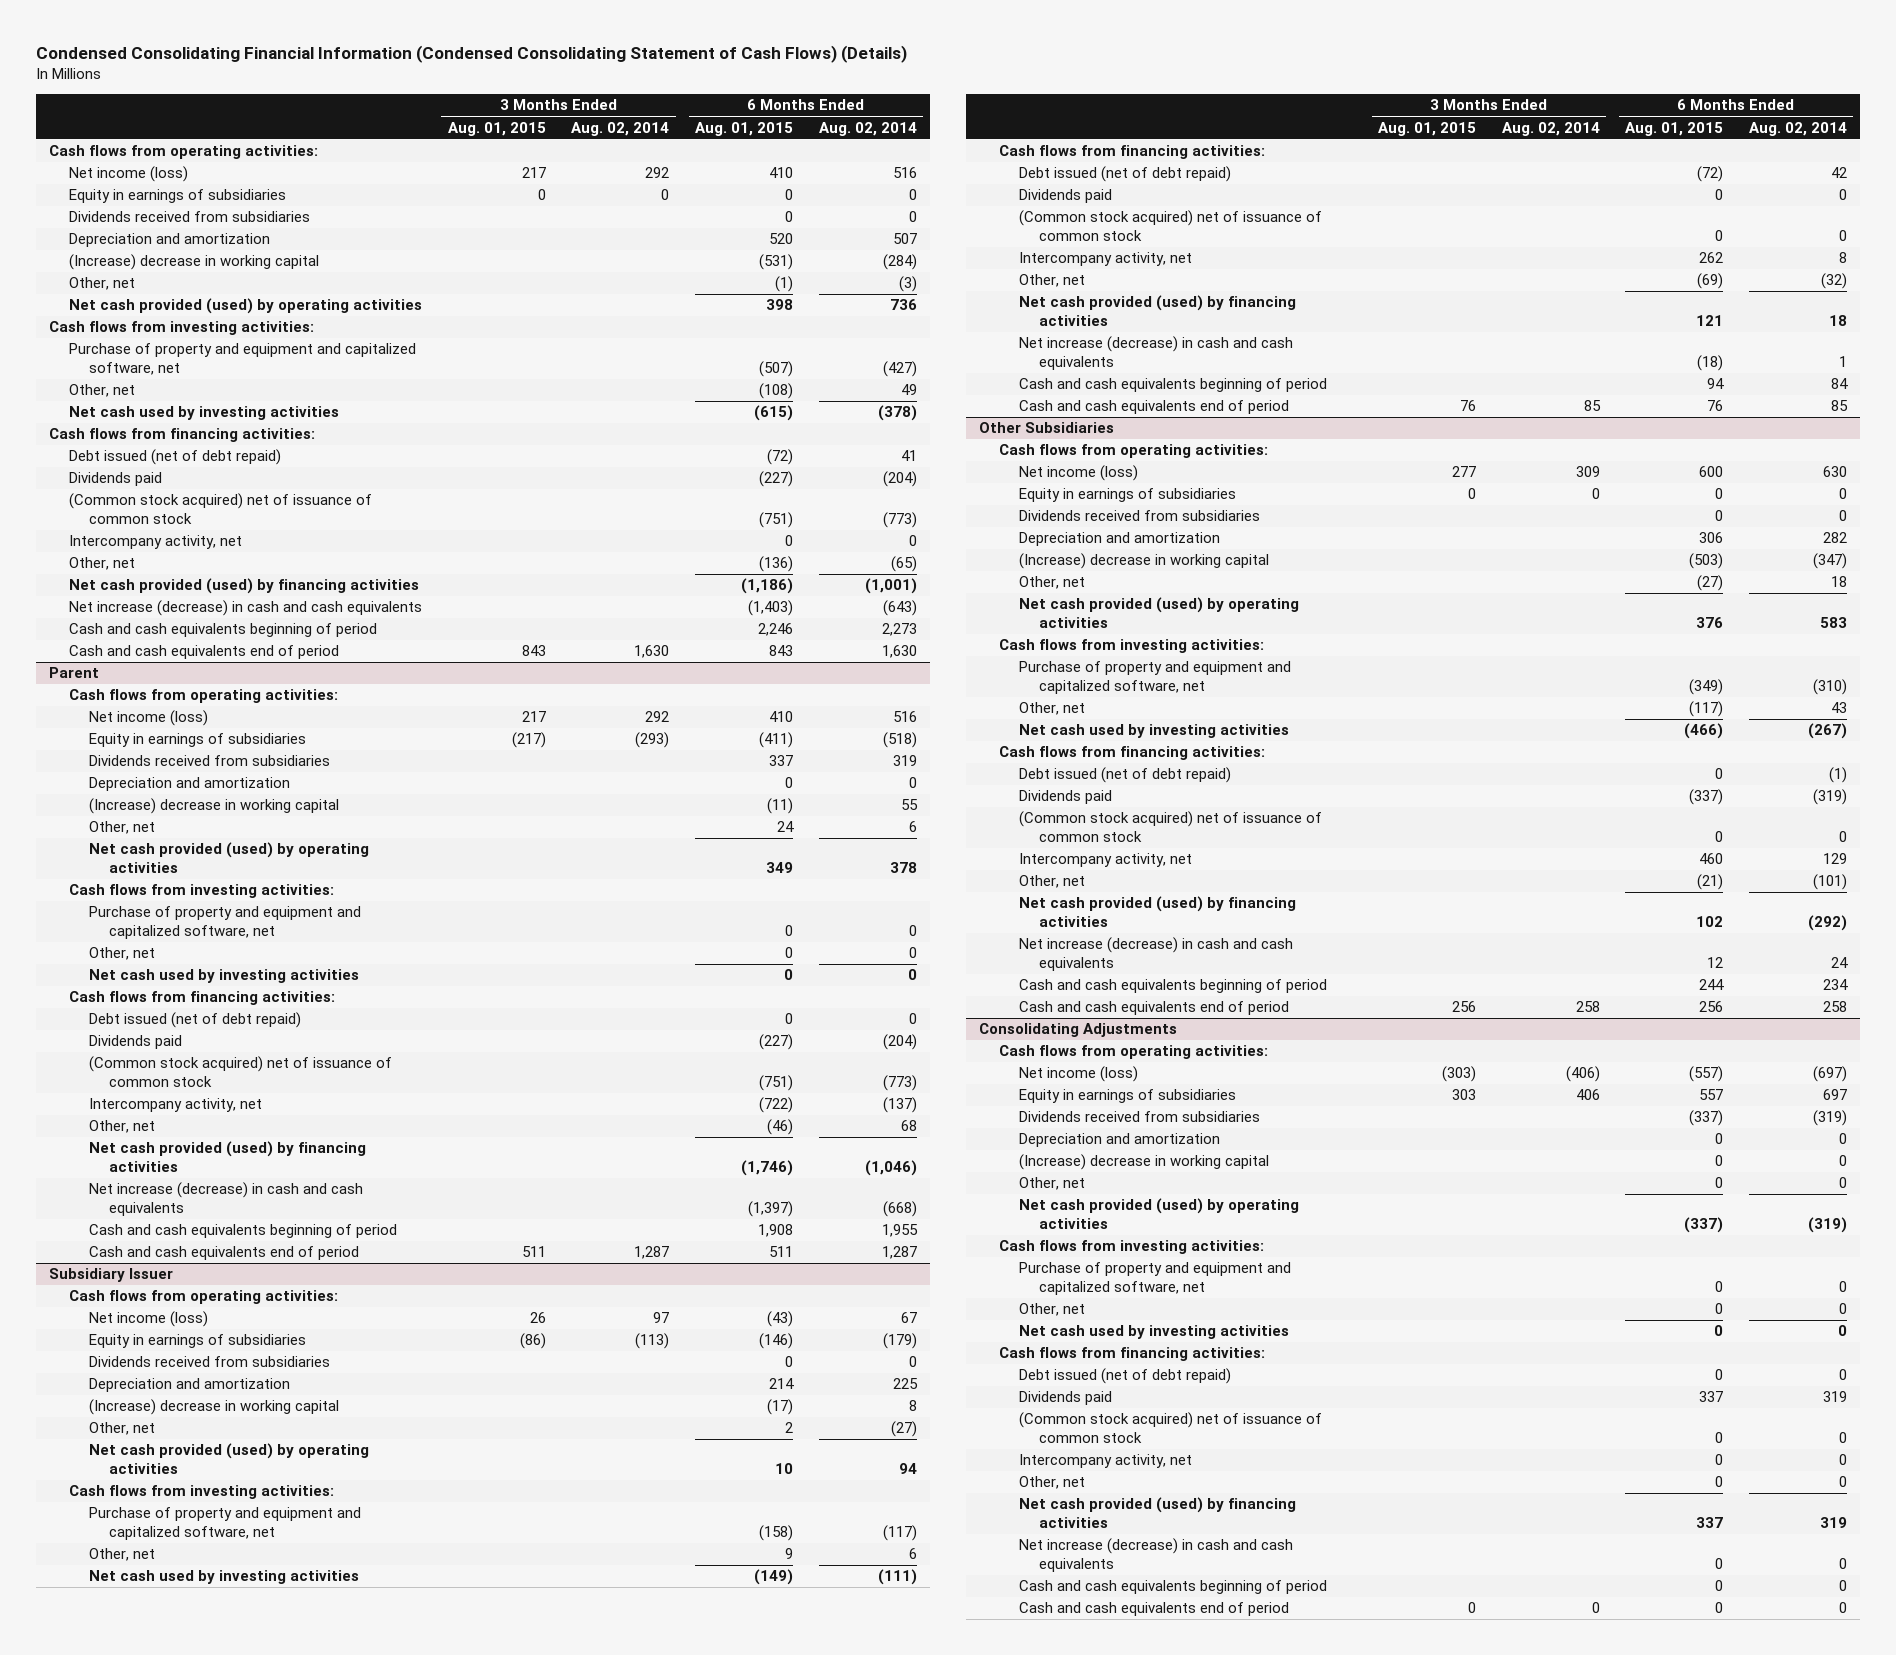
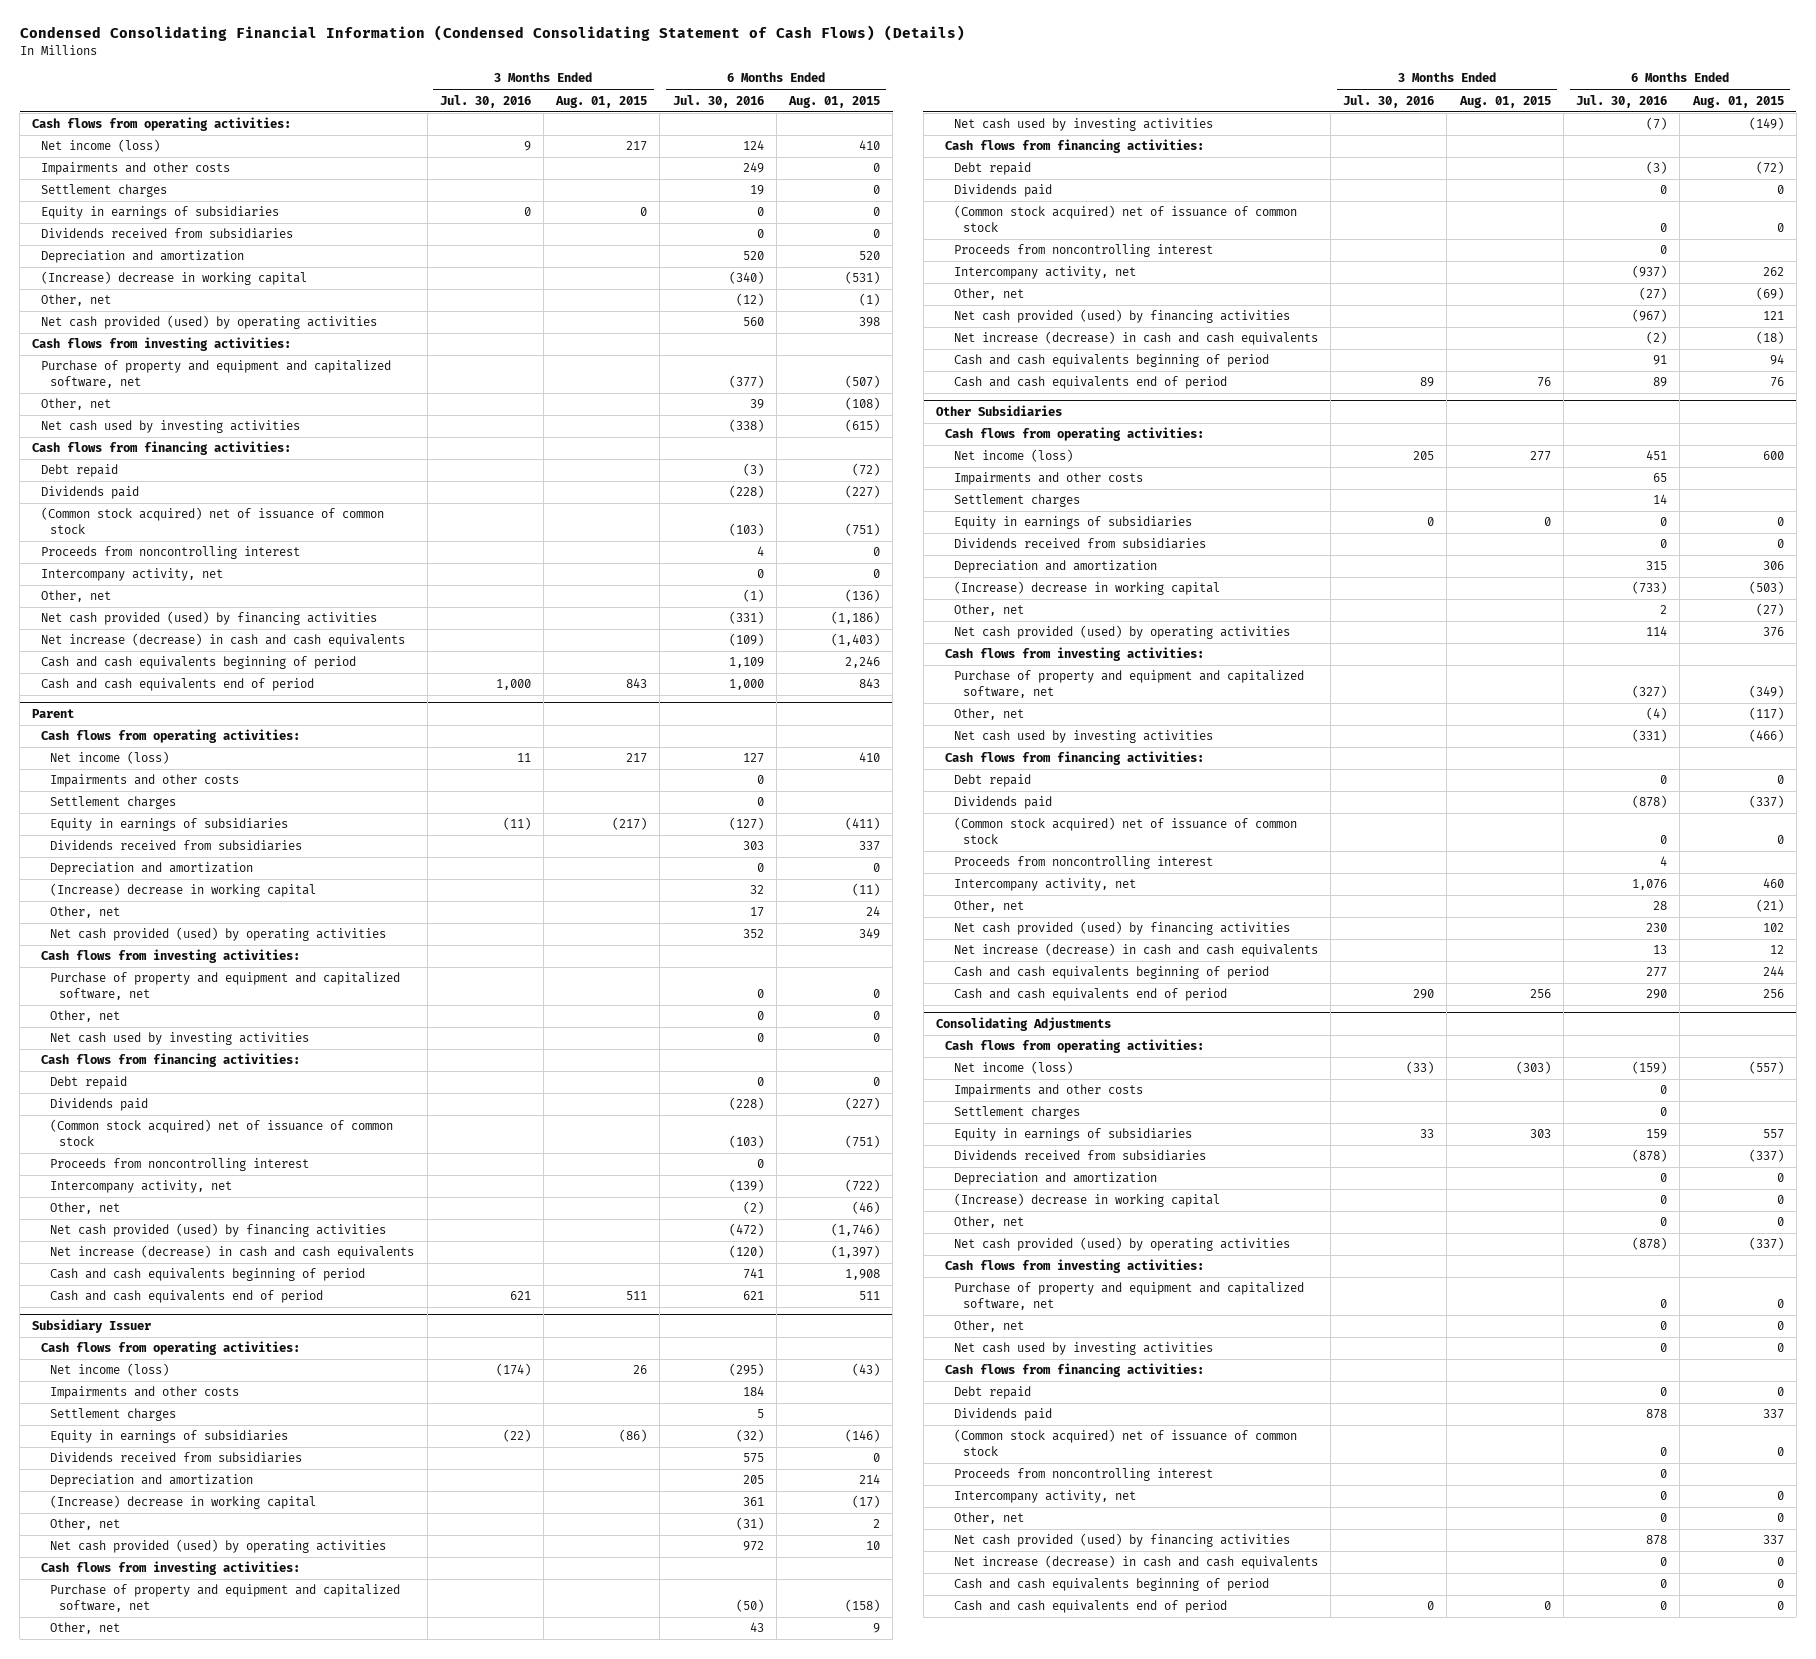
[571,121,670,136] Aug. 02, 2014 -> none
[818,121,917,136] Aug. 02, 2014 -> none
none -> [439,94,531,108] Jul. 30, 2016
none -> [672,94,764,108] Jul. 30, 2016
none -> [41,162,231,176] Impairments and other costs
none -> [41,184,168,198] Settlement charges
[69,449,282,466] Debt issued (net of debt repaid) -> [41,464,119,478] Debt repaid
none -> [41,546,301,560] Proceeds from noncontrolling interest
none -> [50,774,240,788] Impairments and other costs
none -> [50,796,177,810] Settlement charges
[89,1012,302,1029] Debt issued (net of debt repaid) -> [50,1076,128,1090] Debt repaid
none -> [50,1158,310,1172] Proceeds from noncontrolling interest
none -> [50,1386,240,1400] Impairments and other costs
none -> [50,1408,177,1422] Settlement charges
[1019,166,1232,183] Debt issued (net of debt repaid) -> [953,162,1031,176] Debt repaid
none -> [953,244,1213,258] Proceeds from noncontrolling interest
none -> [953,472,1143,486] Impairments and other costs
none -> [953,494,1080,508] Settlement charges
[1019,767,1232,784] Debt issued (net of debt repaid) -> [953,774,1031,788] Debt repaid
none -> [953,856,1213,870] Proceeds from noncontrolling interest
none -> [953,1084,1143,1098] Impairments and other costs
none -> [953,1106,1080,1120] Settlement charges
[1019,1368,1232,1385] Debt issued (net of debt repaid) -> [953,1386,1031,1400] Debt repaid
none -> [953,1468,1213,1482] Proceeds from noncontrolling interest

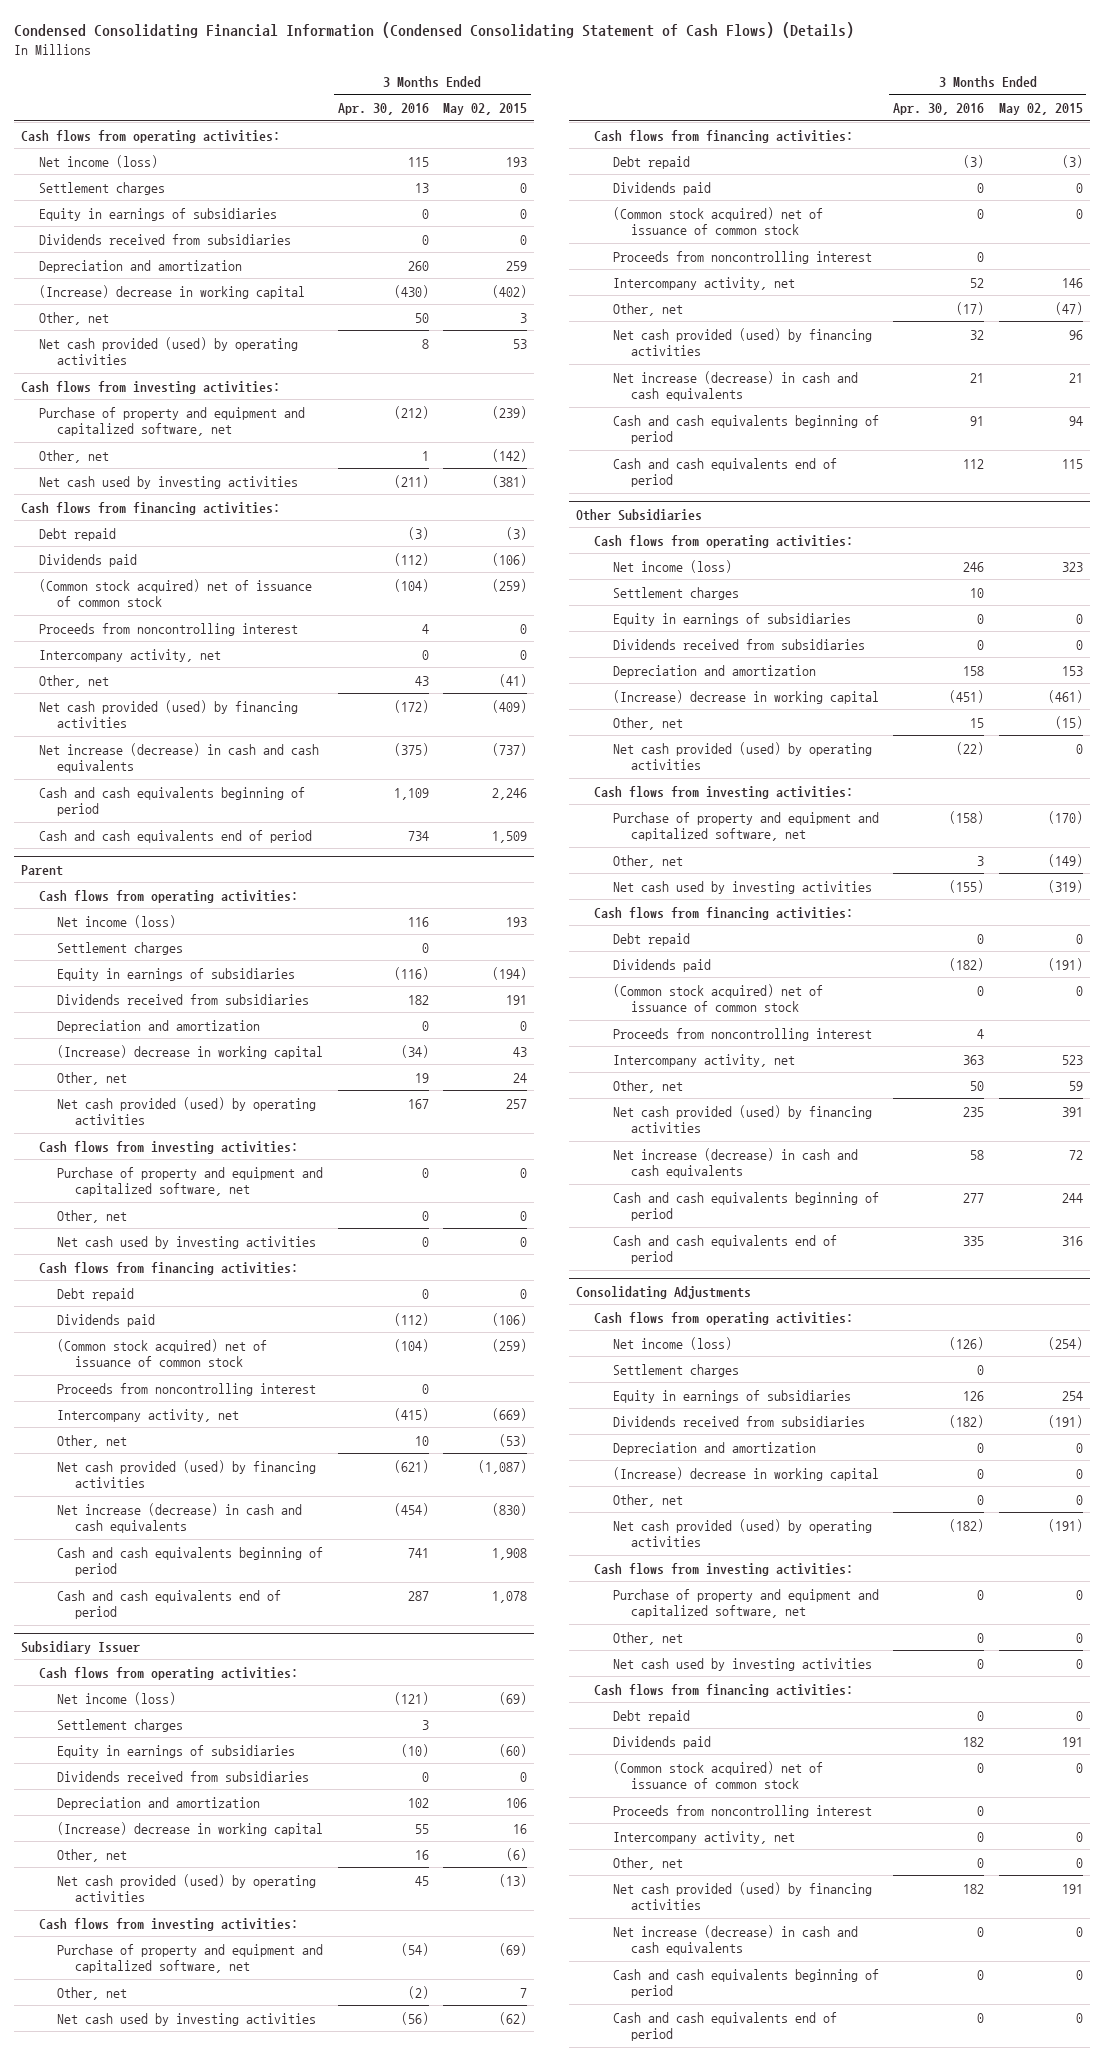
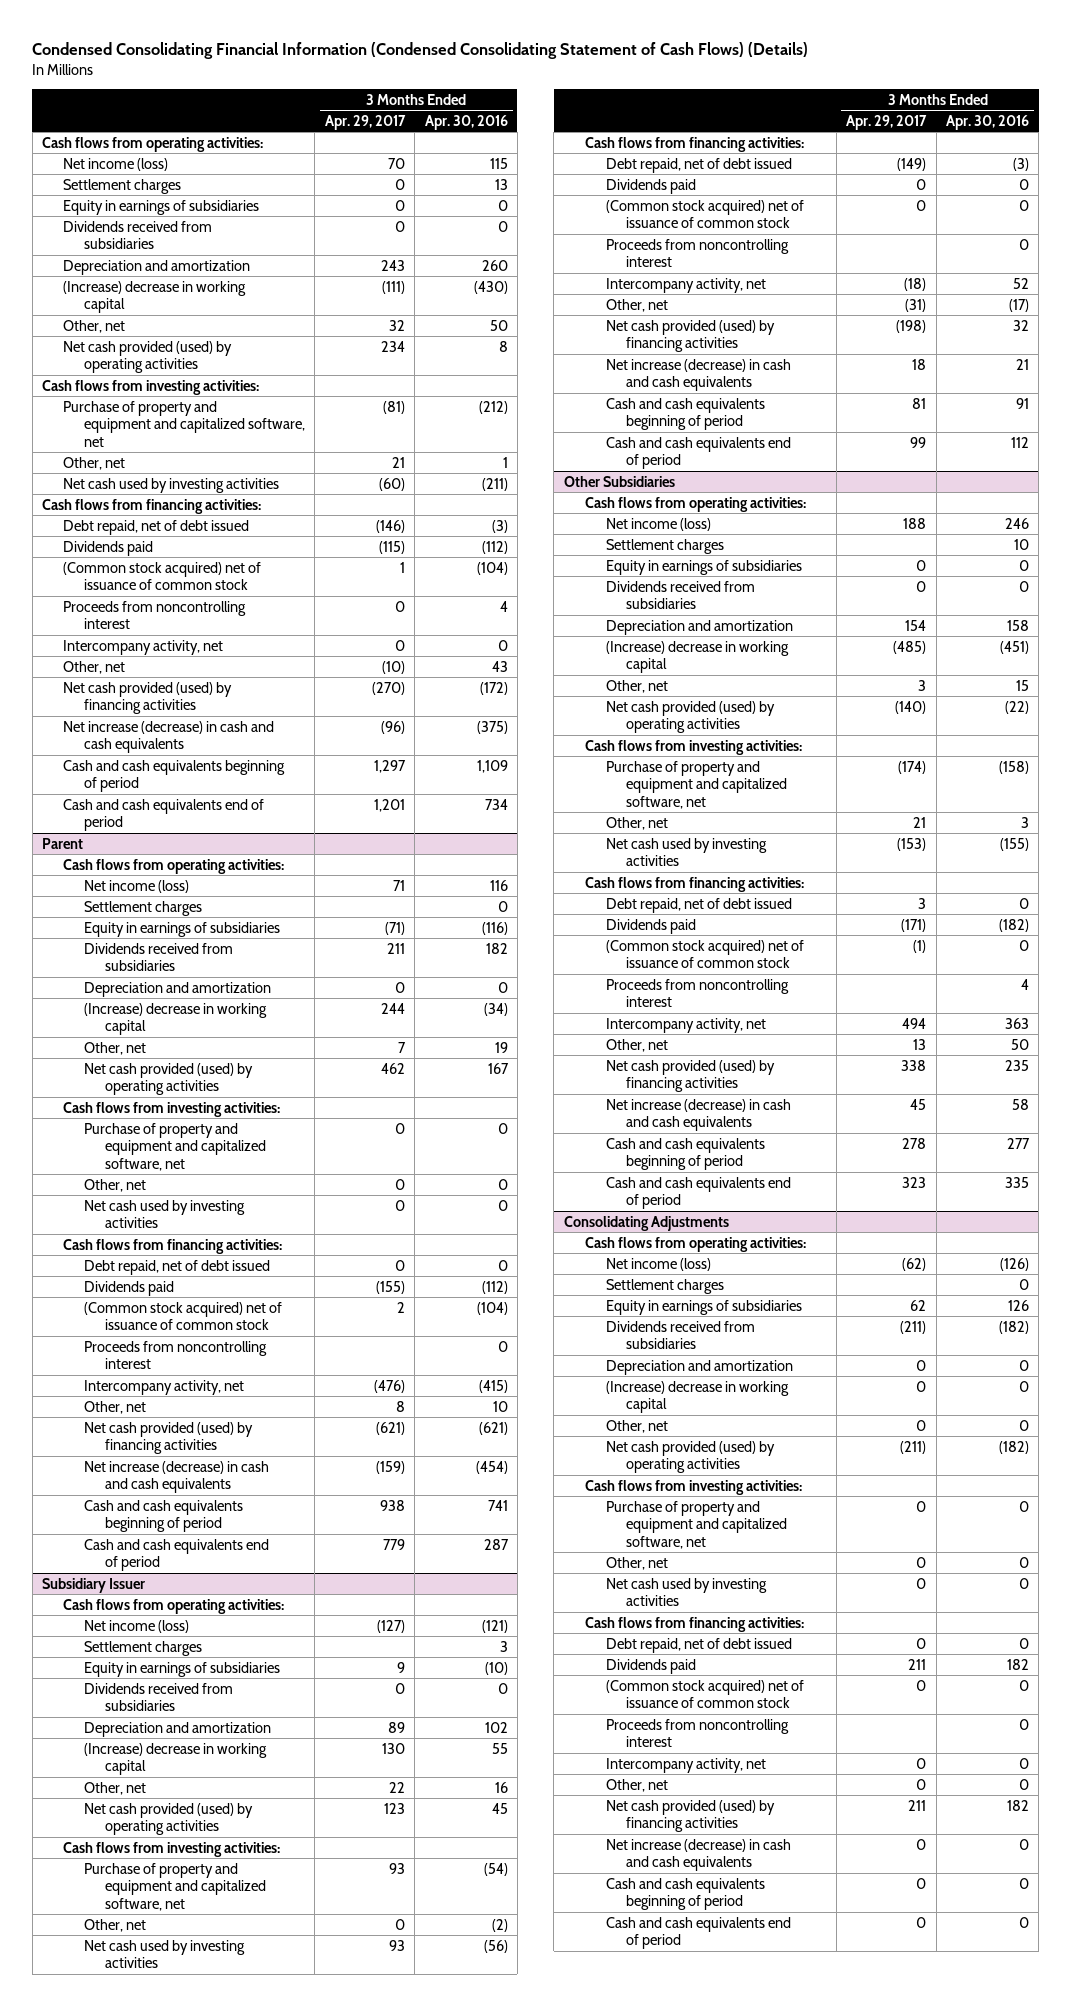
[443,103,528,116] May 02, 2015 -> none
none -> [324,114,406,130] Apr. 29, 2017
[39,527,117,541] Debt repaid -> [63,519,250,535] Debt repaid, net of debt issued
[57,1287,135,1301] Debt repaid -> [84,1259,271,1275] Debt repaid, net of debt issued
[612,155,690,169] Debt repaid -> [605,157,792,173] Debt repaid, net of debt issued
[612,932,690,946] Debt repaid -> [605,897,792,913] Debt repaid, net of debt issued
[612,1709,690,1723] Debt repaid -> [605,1637,792,1653] Debt repaid, net of debt issued

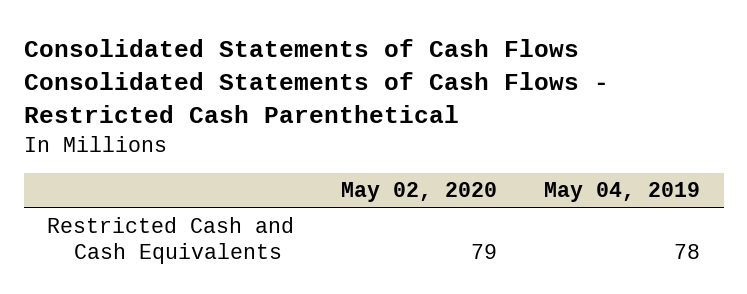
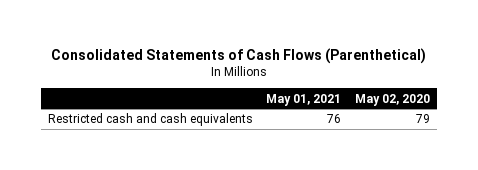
[23,38,609,123] Consolidated Statements of Cash Flows Consolidated Statements of Cash Flows - Restricted Cash Parenthetical -> [50,47,426,64] Consolidated Statements of Cash Flows (Parenthetical)
[544,182,701,203] May 04, 2019 -> none
none -> [266,93,342,106] May 01, 2021
[47,217,295,265] Restricted Cash and Cash Equivalents -> [47,113,253,127] Restricted cash and cash equivalents

